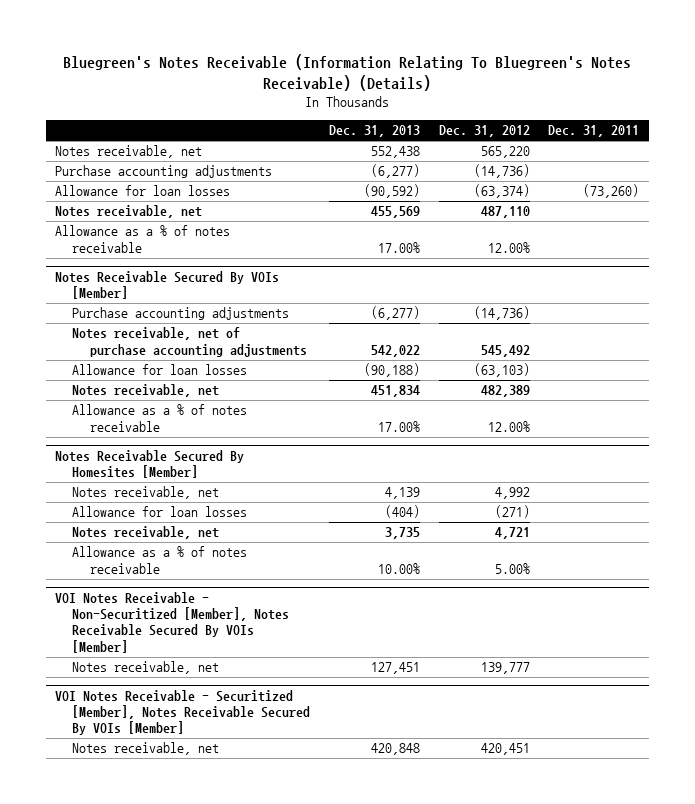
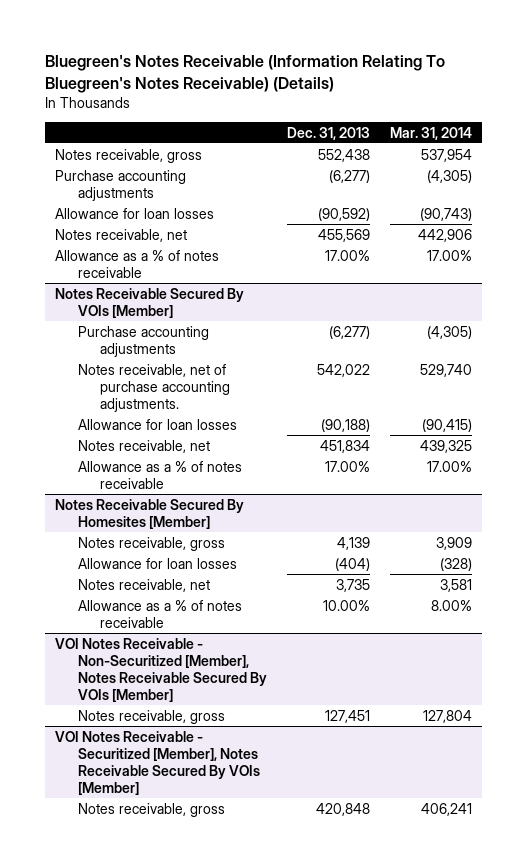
[438,125,530,138] Dec. 31, 2012 -> none
[548,125,640,138] Dec. 31, 2011 -> none
none -> [389,126,472,140] Mar. 31, 2014
[55,145,203,159] Notes receivable, net -> [55,148,203,163] Notes receivable, gross
[72,327,307,357] Notes receivable, net of purchase accounting adjustments -> [77,363,231,412] Notes receivable, net of purchase accounting adjustments.
[72,486,220,500] Notes receivable, net -> [77,536,225,551] Notes receivable, gross
[72,661,220,675] Notes receivable, net -> [77,709,225,724] Notes receivable, gross
[72,742,220,756] Notes receivable, net -> [77,802,225,817] Notes receivable, gross

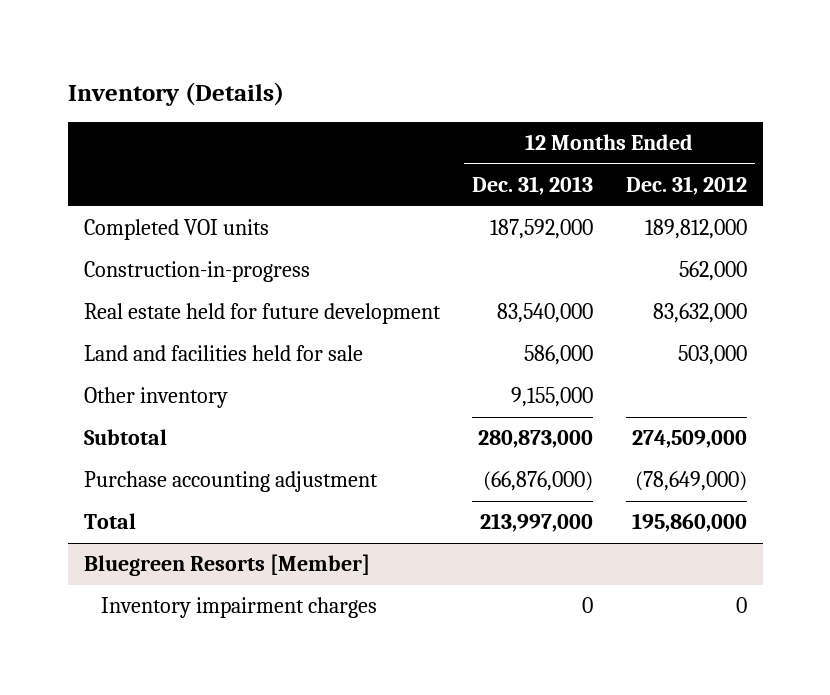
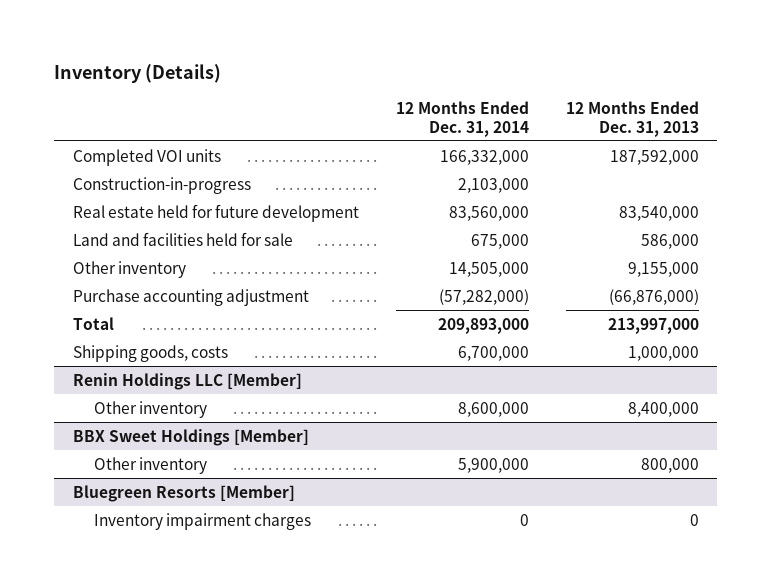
[625,175,747,195] Dec. 31, 2012 -> none
none -> [395,100,529,137] 12 Months Ended Dec. 31, 2014
[83,429,167,446] Subtotal -> none
none -> [72,344,228,362] Shipping goods, costs
none -> [72,372,302,390] Renin Holdings LLC [Member]
none -> [93,400,207,418] Other inventory
none -> [72,428,309,446] BBX Sweet Holdings [Member]
none -> [93,456,207,474] Other inventory

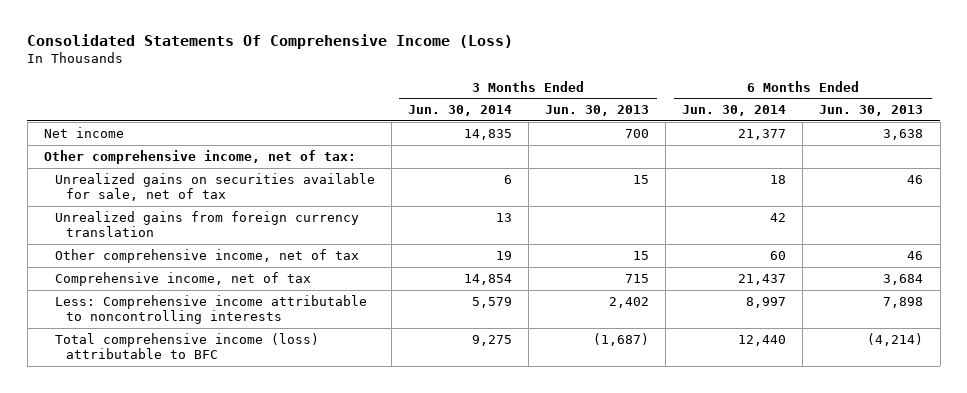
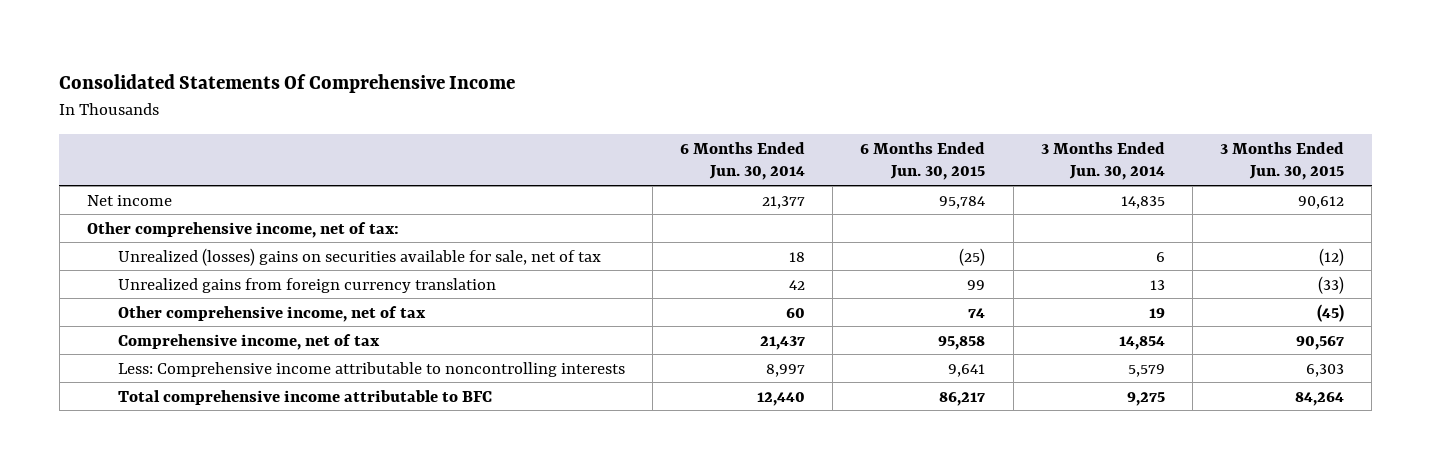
[27,34,514,50] Consolidated Statements Of Comprehensive Income (Loss) -> [59,74,516,94] Consolidated Statements Of Comprehensive Income
[545,105,650,117] Jun. 30, 2013 -> none
[819,105,924,117] Jun. 30, 2013 -> none
none -> [860,141,986,181] 6 Months Ended Jun. 30, 2015
none -> [1219,141,1344,181] 3 Months Ended Jun. 30, 2015
[54,172,375,202] Unrealized gains on securities available for sale, net of tax -> [117,247,601,266] Unrealized (losses) gains on securities available for sale, net of tax
[54,332,319,360] Total comprehensive income (loss) attributable to BFC -> [117,389,492,405] Total comprehensive income attributable to BFC

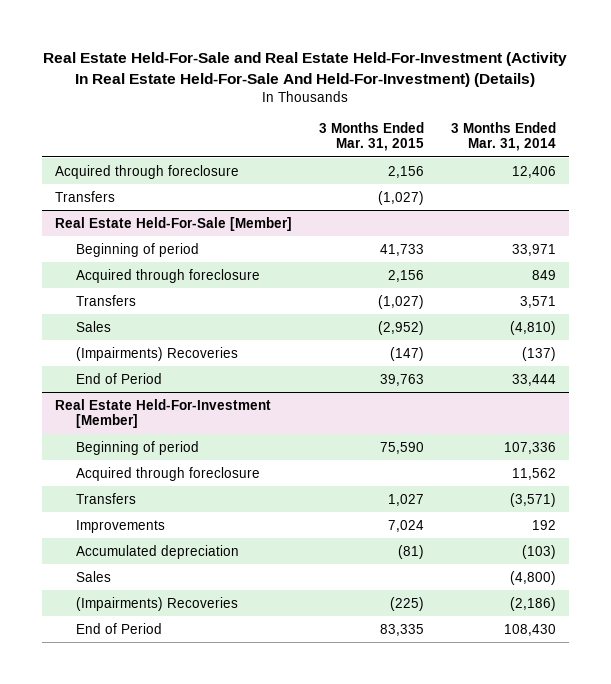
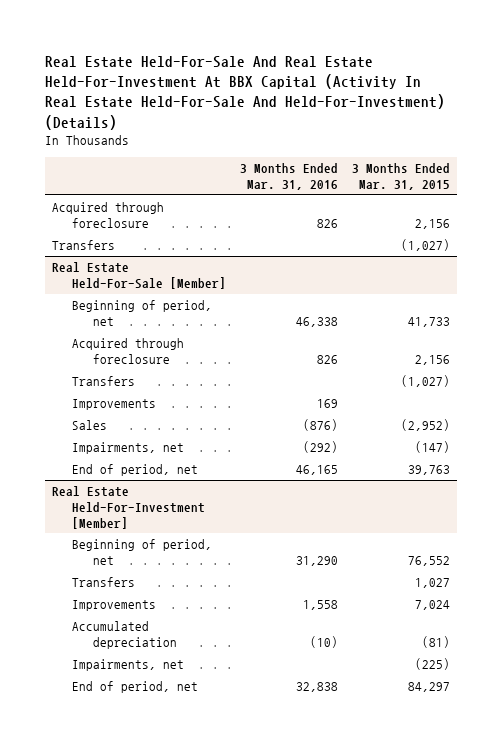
[43,51,568,87] Real Estate Held-For-Sale and Real Estate Held-For-Investment (Activity In Real Estate Held-For-Sale And Held-For-Investment) (Details) -> [45,55,446,130] Real Estate Held-For-Sale And Real Estate Held-For-Investment At BBX Capital (Activity In Real Estate Held-For-Sale And Held-For-Investment) (Details)
[450,121,556,152] 3 Months Ended Mar. 31, 2014 -> none
none -> [240,163,339,191] 3 Months Ended Mar. 31, 2016
[75,242,199,257] Beginning of period -> [72,299,213,326] Beginning of period, net
none -> [72,398,157,410] Improvements
[75,346,238,361] (Impairments) Recoveries -> [72,441,185,454] Impairments, net
[75,372,162,384] End of Period -> [72,463,199,476] End of period, net
[75,466,260,481] Acquired through foreclosure -> none
[75,440,199,455] Beginning of period -> [72,538,213,565] Beginning of period, net
[379,441,424,454] 75,590 -> [408,555,451,566] 76,552
[75,570,111,582] Sales -> none
[75,596,238,611] (Impairments) Recoveries -> [72,658,185,671] Impairments, net
[75,622,162,634] End of Period -> [72,680,199,693] End of period, net
[379,623,424,636] 83,335 -> [408,681,451,692] 84,297

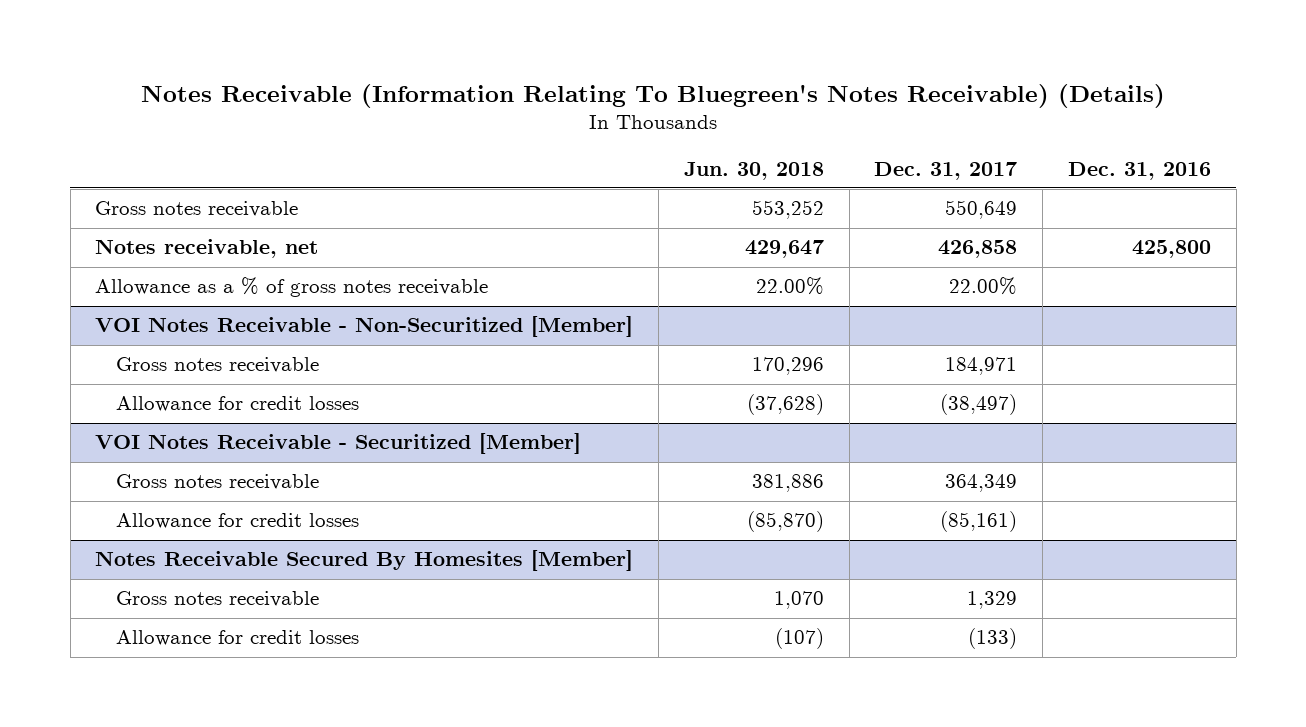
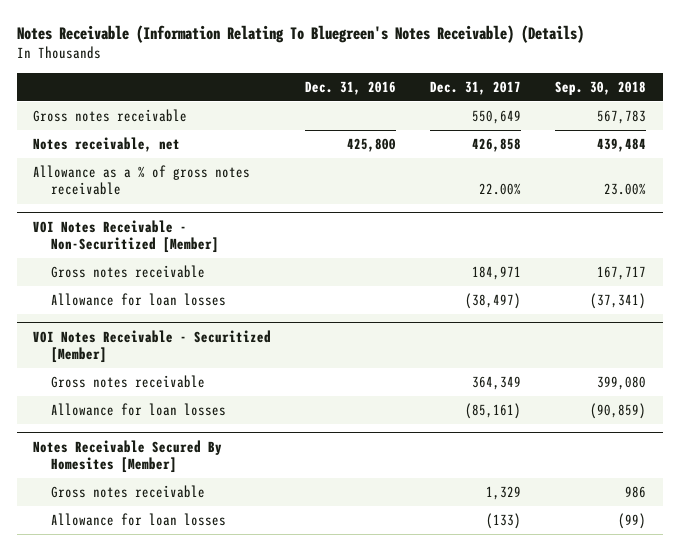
[683,161,824,180] Jun. 30, 2018 -> none
none -> [554,80,646,95] Sep. 30, 2018
[115,396,359,413] Allowance for credit losses -> [51,293,227,307] Allowance for loan losses
[115,513,359,530] Allowance for credit losses -> [51,403,227,417] Allowance for loan losses
[115,630,359,647] Allowance for credit losses -> [51,513,227,527] Allowance for loan losses

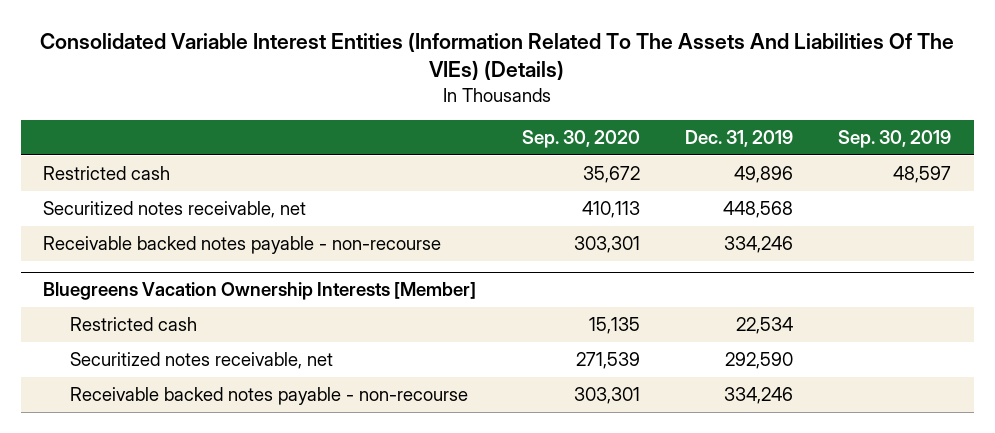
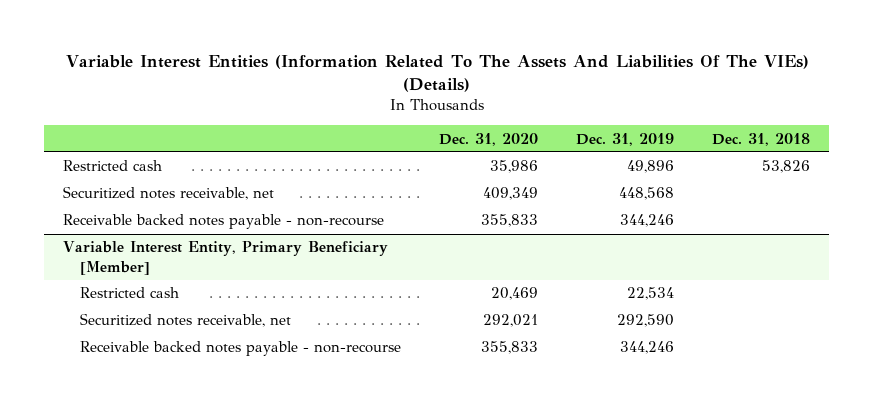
[40,31,955,81] Consolidated Variable Interest Entities (Information Related To The Assets And Liabilities Of The VIEs) (Details) -> [65,54,809,93] Variable Interest Entities (Information Related To The Assets And Liabilities Of The VIEs) (Details)
[521,129,640,148] Sep. 30, 2020 -> none
[838,129,952,148] Sep. 30, 2019 -> none
none -> [438,132,538,146] Dec. 31, 2020
none -> [712,132,811,146] Dec. 31, 2018
[43,282,477,301] Bluegreens Vacation Ownership Interests [Member] -> none
[724,235,794,253] 334,246 -> [620,214,675,228] 344,246
none -> [62,241,388,275] Variable Interest Entity, Primary Beneficiary [Member]
[724,386,794,404] 334,246 -> [620,341,675,355] 344,246

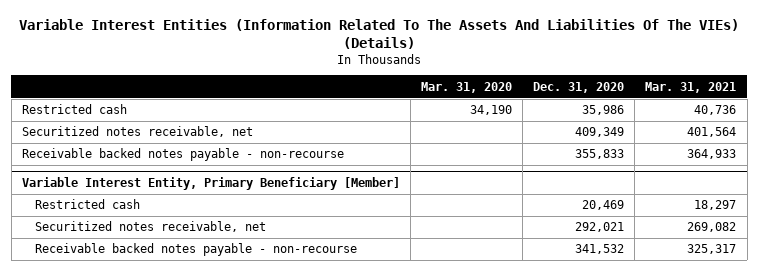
[576,132,675,146] Dec. 31, 2019 -> none
[712,132,811,146] Dec. 31, 2018 -> none
none -> [421,81,513,93] Mar. 31, 2020
none -> [645,81,737,93] Mar. 31, 2021
[480,341,538,355] 355,833 -> [575,244,625,255] 341,532

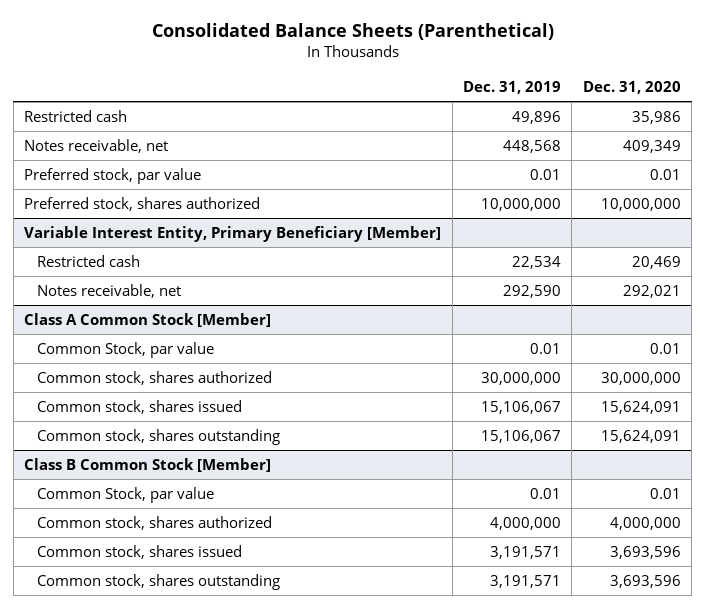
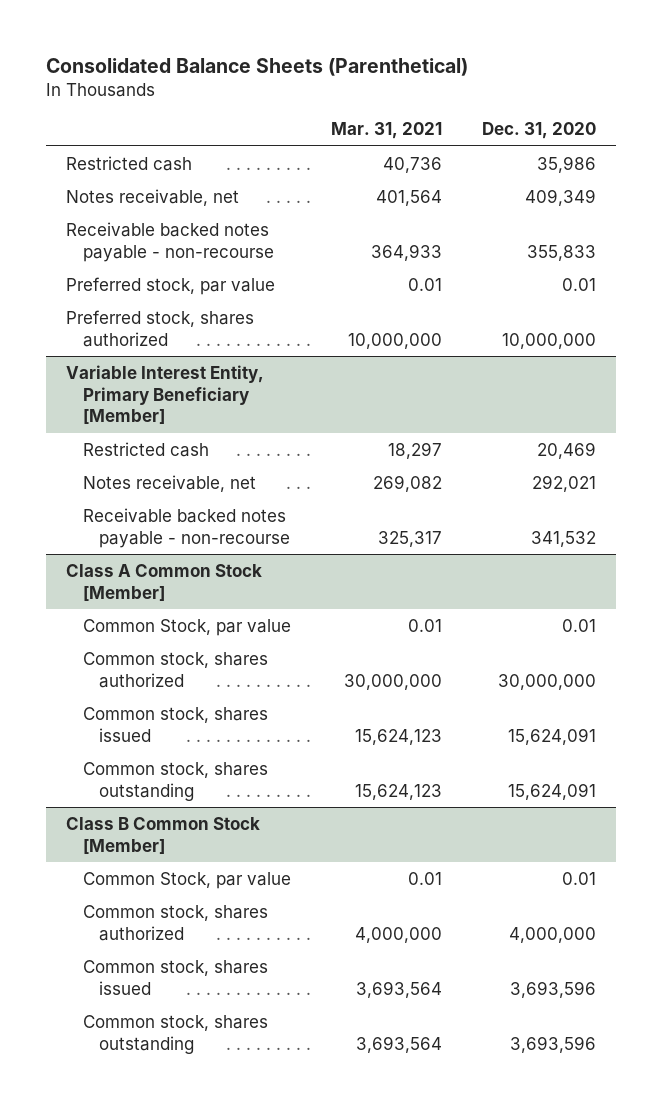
[463,81,562,95] Dec. 31, 2019 -> none
none -> [330,122,442,140] Mar. 31, 2021
none -> [66,221,274,262] Receivable backed notes payable - non-recourse
none -> [82,507,291,548] Receivable backed notes payable - non-recourse

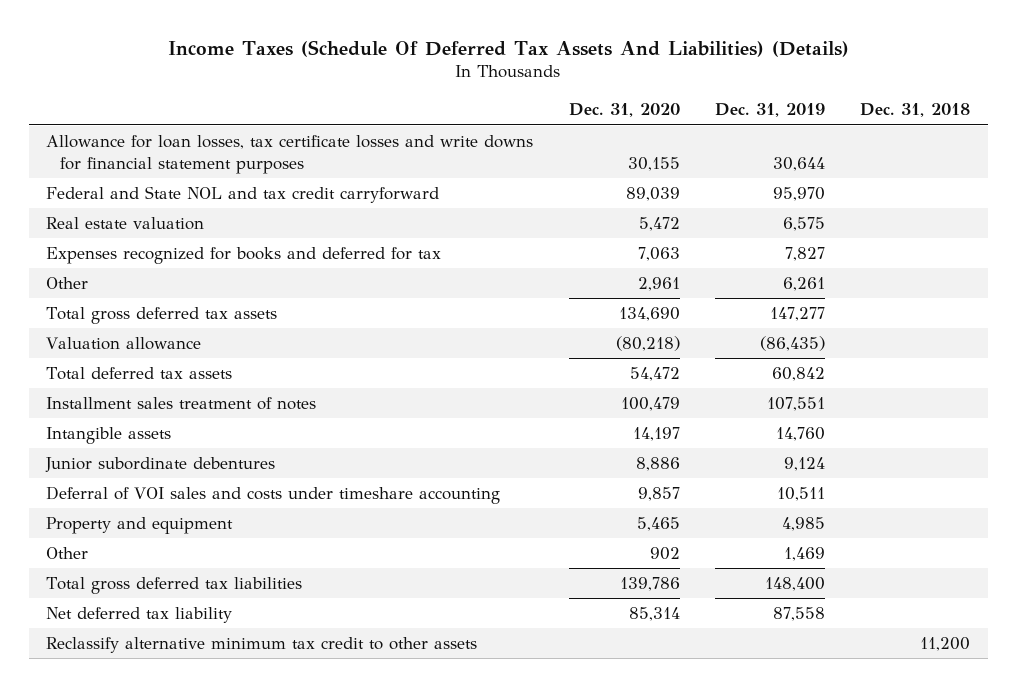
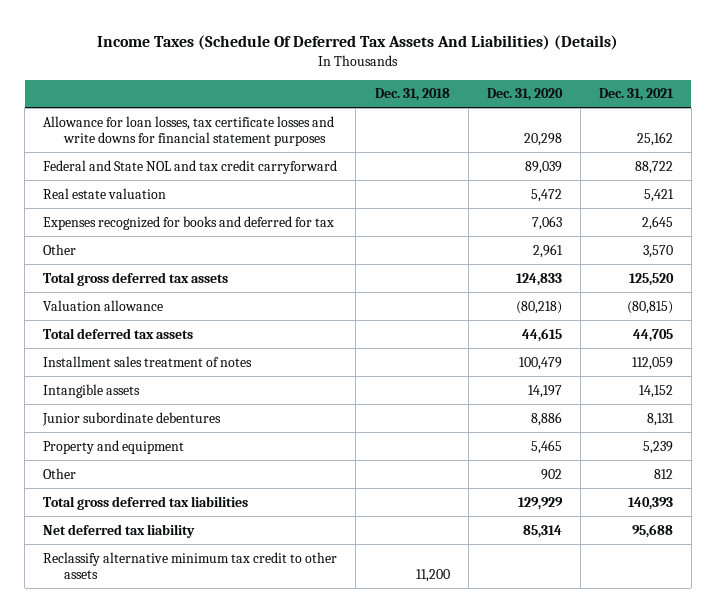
[714,103,825,118] Dec. 31, 2019 -> none
none -> [598,88,674,102] Dec. 31, 2021
[627,156,680,171] 30,155 -> [523,133,562,147] 20,298
[618,307,680,322] 134,690 -> [515,272,562,286] 124,833
[629,367,680,382] 54,472 -> [521,327,562,342] 44,615
[46,486,501,505] Deferral of VOI sales and costs under timeshare accounting -> none
[619,577,680,592] 139,786 -> [517,496,563,510] 129,929

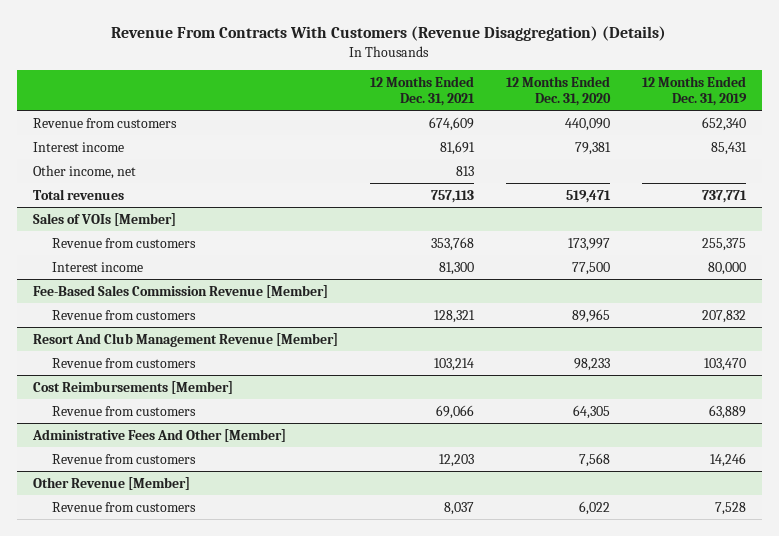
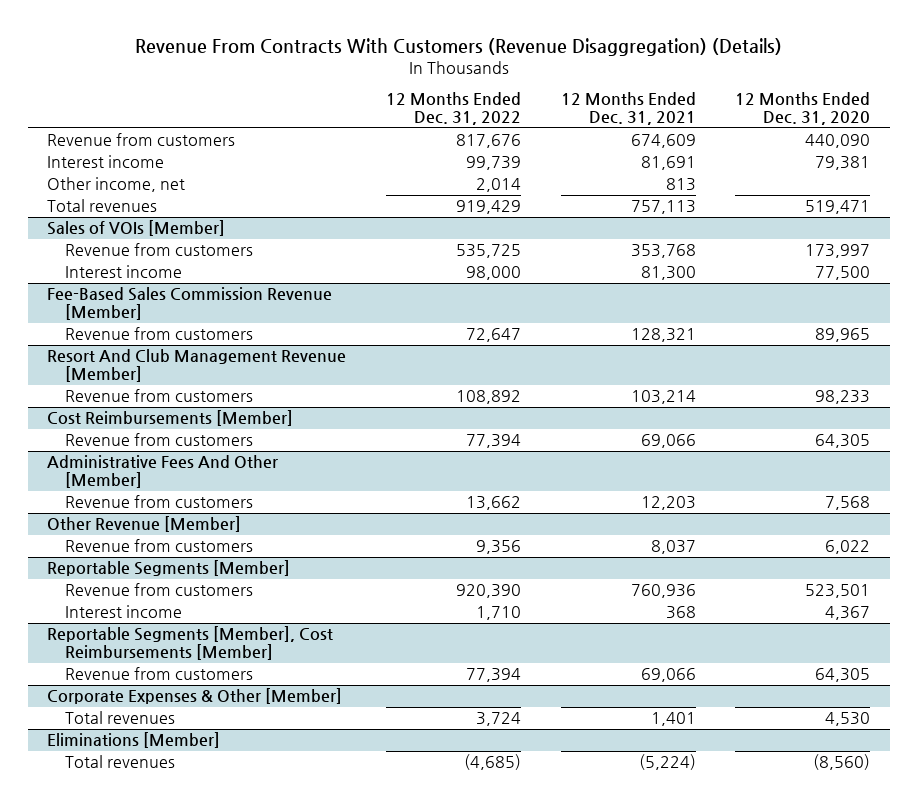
[642,75,748,106] 12 Months Ended Dec. 31, 2019 -> none
none -> [386,92,522,126] 12 Months Ended Dec. 31, 2022
none -> [47,560,291,577] Reportable Segments [Member]
none -> [65,583,254,597] Revenue from customers
none -> [65,605,183,619] Interest income
none -> [47,626,334,661] Reportable Segments [Member], Cost Reimbursements [Member]
none -> [65,667,254,681] Revenue from customers
none -> [47,688,343,705] Corporate Expenses & Other [Member]
none -> [65,711,176,725] Total revenues
none -> [47,732,221,749] Eliminations [Member]
none -> [65,755,176,769] Total revenues

